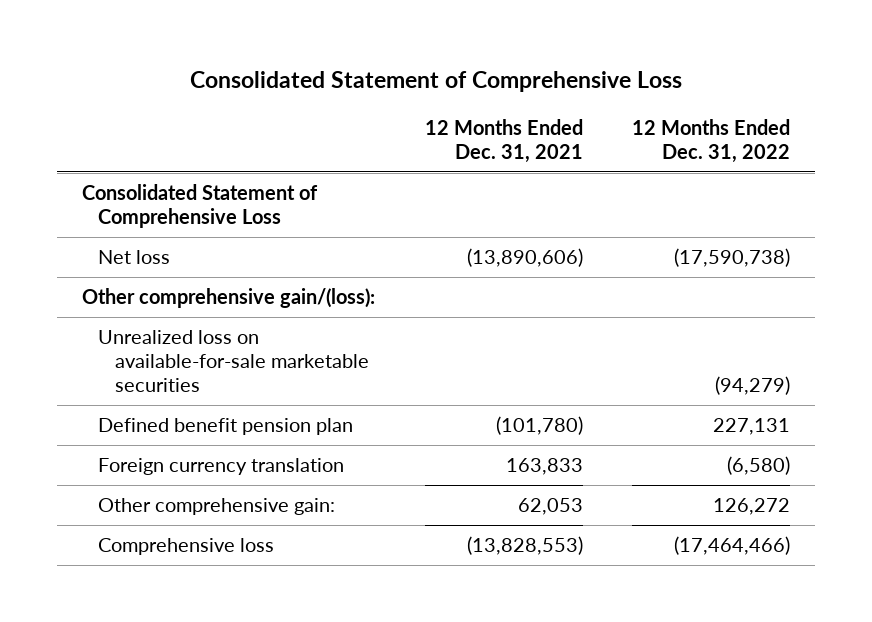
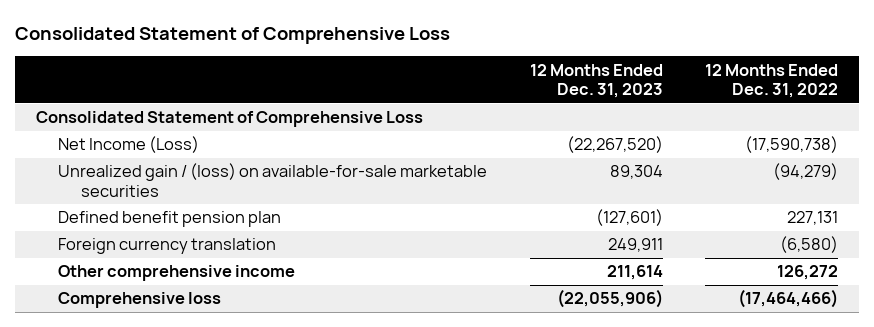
[424,119,583,164] 12 Months Ended Dec. 31, 2021 -> none
none -> [529,63,663,99] 12 Months Ended Dec. 31, 2023
[81,288,375,309] Other comprehensive gain/(loss): -> none
[98,250,171,265] Net loss -> [58,136,200,154] Net Income (Loss)
[98,330,369,393] Unrealized loss on available-for-sale marketable securities -> [58,163,488,197] Unrealized gain / (loss) on available-for-sale marketable securities
[98,498,336,516] Other comprehensive gain: -> [58,265,296,282] Other comprehensive income

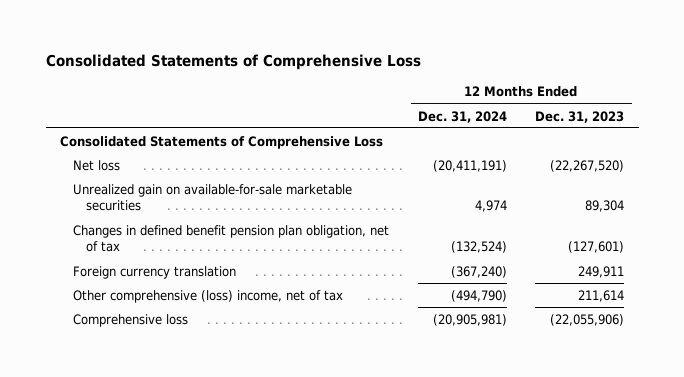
[14,26,450,44] Consolidated Statement of Comprehensive Loss -> [45,54,421,71] Consolidated Statements of Comprehensive Loss
[705,63,839,99] 12 Months Ended Dec. 31, 2022 -> none
none -> [417,110,507,123] Dec. 31, 2024
[35,111,423,128] Consolidated Statement of Comprehensive Loss -> [59,135,383,149] Consolidated Statements of Comprehensive Loss
[58,136,200,154] Net Income (Loss) -> [73,159,121,171] Net loss
[58,163,488,197] Unrealized gain / (loss) on available-for-sale marketable securities -> [73,183,353,212] Unrealized gain on available-for-sale marketable securities
[58,211,282,228] Defined benefit pension plan -> [73,224,390,253] Changes in defined benefit pension plan obligation, net of tax
[58,265,296,282] Other comprehensive income -> [73,289,344,303] Other comprehensive (loss) income, net of tax

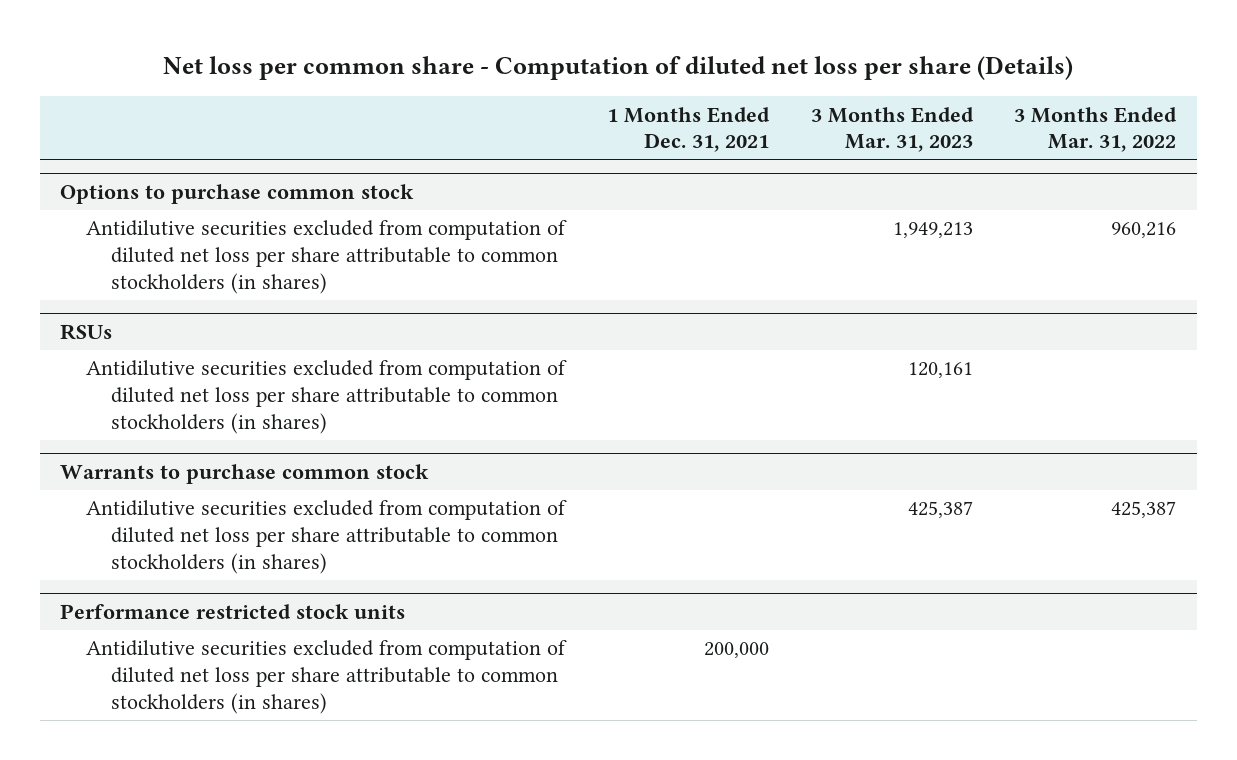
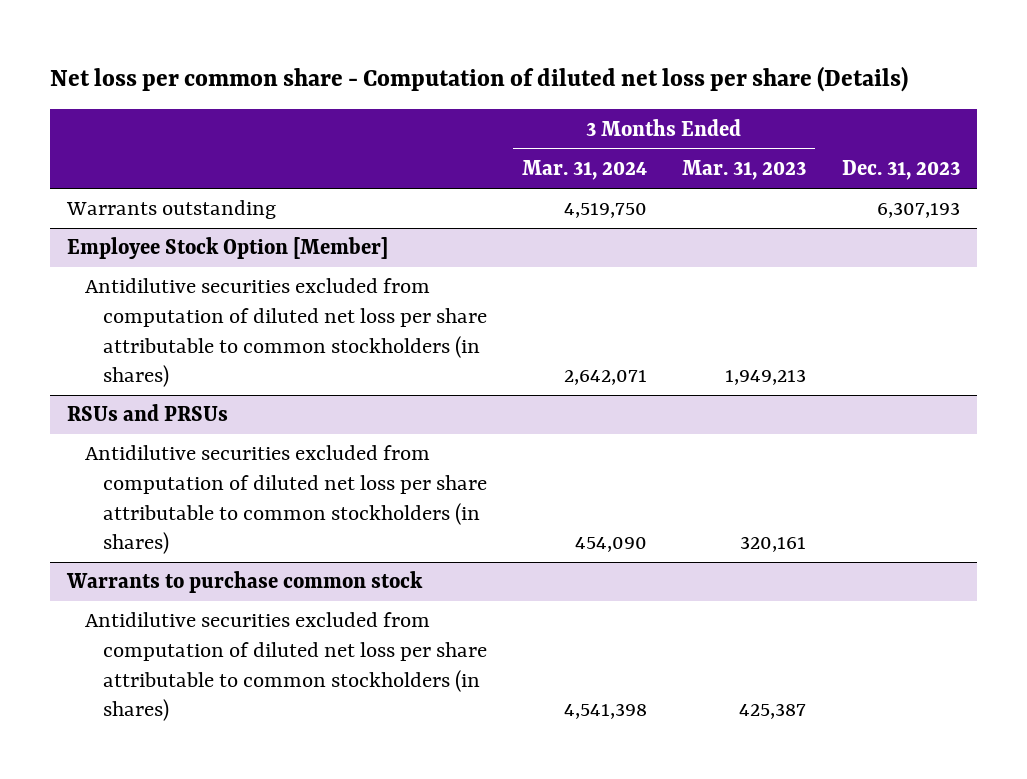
[606,106,770,153] 1 Months Ended Dec. 31, 2021 -> none
[1014,106,1178,153] 3 Months Ended Mar. 31, 2022 -> none
none -> [522,160,648,181] Mar. 31, 2024
none -> [841,160,960,181] Dec. 31, 2023
none -> [66,200,277,220] Warrants outstanding
[60,183,415,204] Options to purchase common stock -> [67,237,389,260] Employee Stock Option [Member]
[60,323,113,340] RSUs -> [67,404,229,422] RSUs and PRSUs
[907,362,973,379] 120,161 -> [740,536,807,553] 320,161
[60,603,406,619] Performance restricted stock units -> none
[85,640,567,715] Antidilutive securities excluded from computation of diluted net loss per share attributable to common stockholders (in shares) -> none

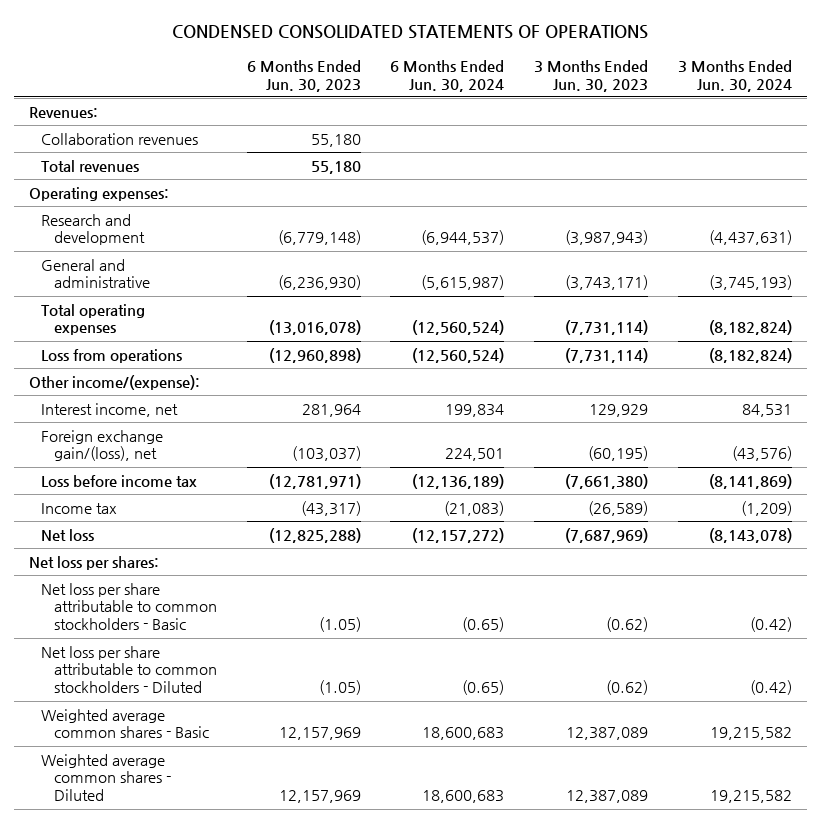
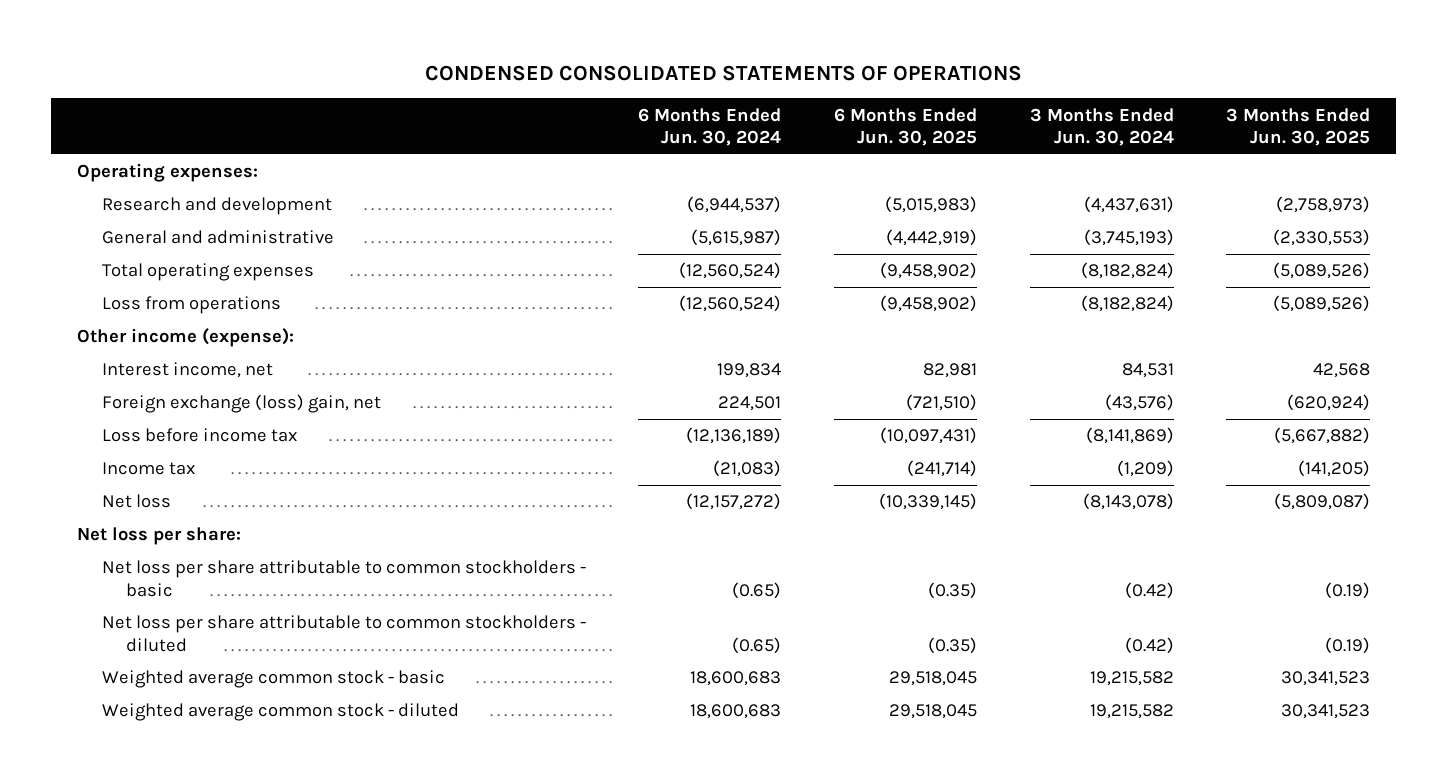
[246,59,361,92] 6 Months Ended Jun. 30, 2023 -> none
[534,59,649,92] 3 Months Ended Jun. 30, 2023 -> none
none -> [833,107,977,147] 6 Months Ended Jun. 30, 2025
none -> [1226,107,1371,147] 3 Months Ended Jun. 30, 2025
[29,106,99,118] Revenues: -> none
[41,132,199,145] Collaboration revenues -> none
[41,159,140,172] Total revenues -> none
[29,374,201,390] Other income/(expense): -> [77,328,295,348] Other income (expense):
[41,429,164,462] Foreign exchange gain/(loss), net -> [101,394,381,414] Foreign exchange (loss) gain, net
[29,555,160,570] Net loss per shares: -> [77,527,242,546] Net loss per share:
[41,582,217,631] Net loss per share attributable to common stockholders - Basic -> [101,560,586,597] Net loss per share attributable to common stockholders - basic
[41,645,217,694] Net loss per share attributable to common stockholders - Diluted -> [101,615,586,652] Net loss per share attributable to common stockholders - diluted
[41,708,209,739] Weighted average common shares - Basic -> [101,670,445,689] Weighted average common stock - basic
[41,753,171,802] Weighted average common shares - Diluted -> [101,703,459,722] Weighted average common stock - diluted

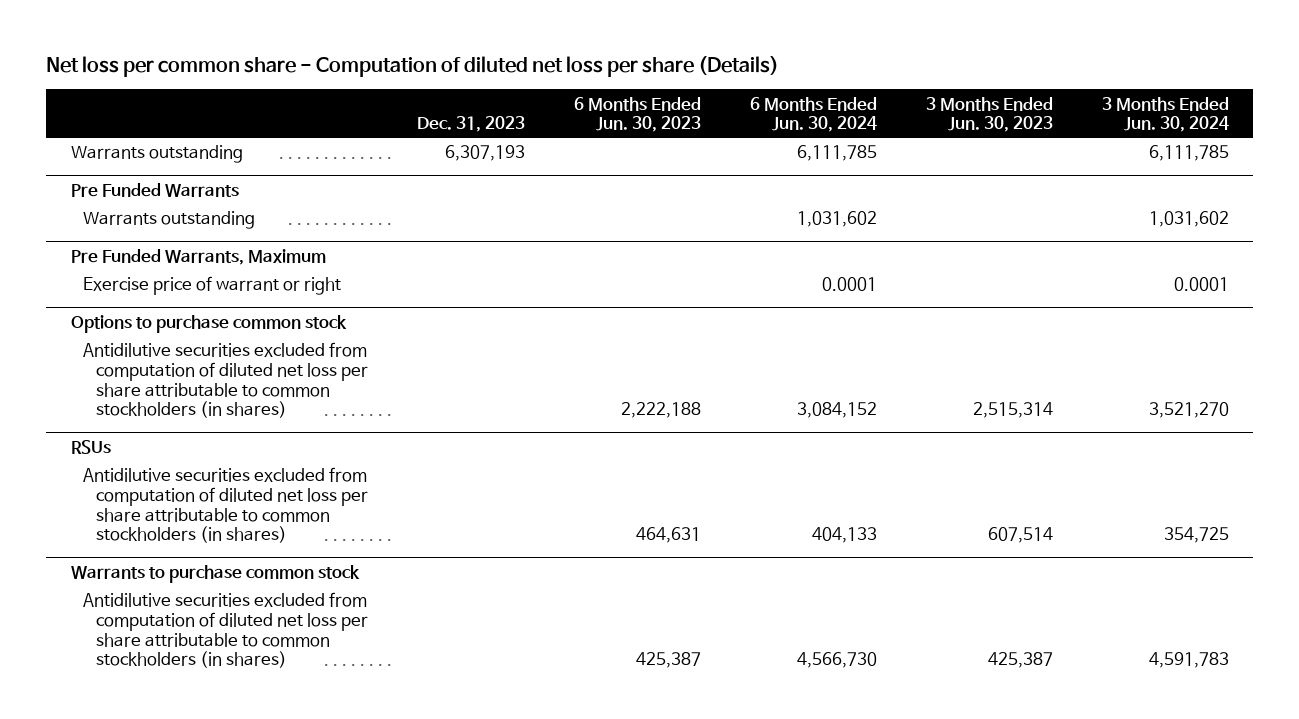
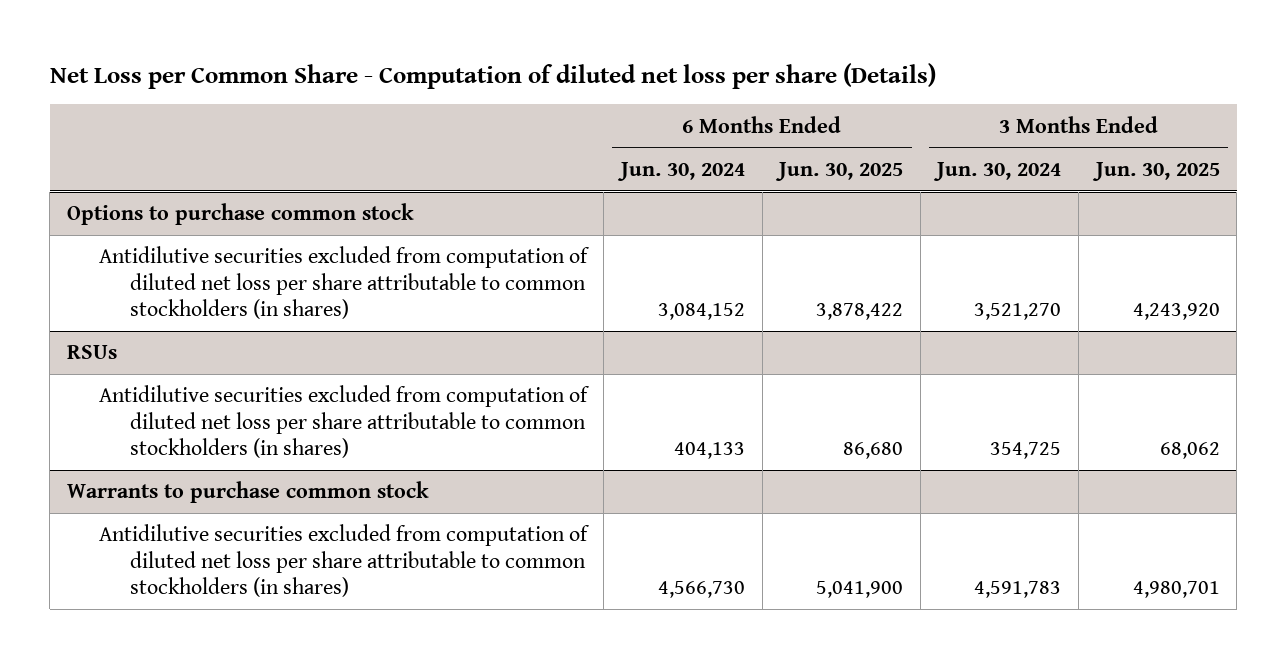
[46,56,780,78] Net loss per common share - Computation of diluted net loss per share (Details) -> [49,62,936,89] Net Loss per Common Share - Computation of diluted net loss per share (Details)
[416,116,525,133] Dec. 31, 2023 -> none
[573,96,701,133] 6 Months Ended Jun. 30, 2023 -> none
[925,96,1053,133] 3 Months Ended Jun. 30, 2023 -> none
none -> [775,161,904,181] Jun. 30, 2025
none -> [1091,161,1220,181] Jun. 30, 2025
[70,145,243,164] Warrants outstanding -> none
[70,183,239,198] Pre Funded Warrants -> none
[83,211,256,230] Warrants outstanding -> none
[70,249,326,266] Pre Funded Warrants, Maximum -> none
[83,276,342,296] Exercise price of warrant or right -> none

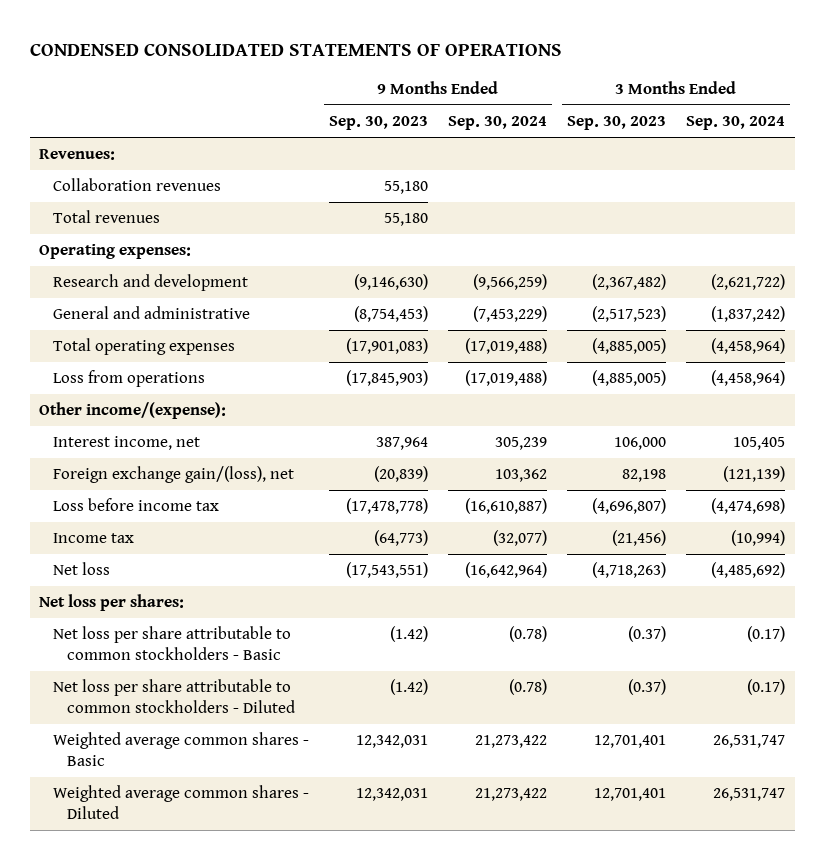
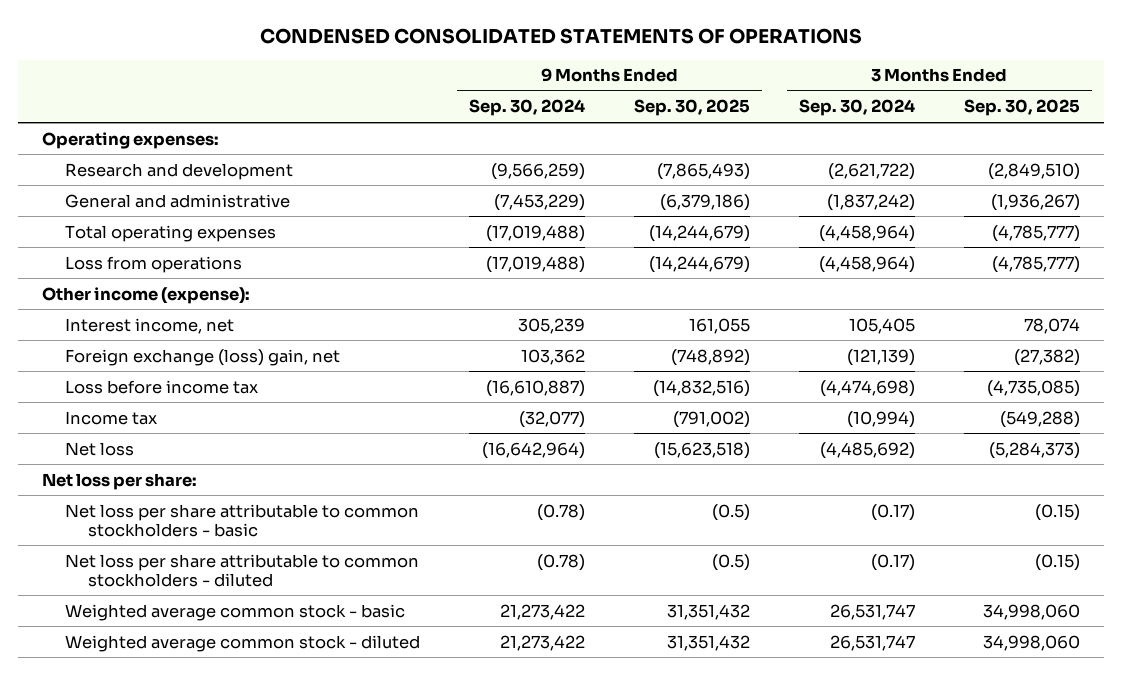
[328,116,428,131] Sep. 30, 2023 -> none
[566,116,666,131] Sep. 30, 2023 -> none
none -> [634,99,751,117] Sep. 30, 2025
none -> [963,99,1080,117] Sep. 30, 2025
[39,149,116,161] Revenues: -> none
[53,178,222,192] Collaboration revenues -> none
[53,210,161,224] Total revenues -> none
[39,402,227,420] Other income/(expense): -> [42,286,251,304] Other income (expense):
[53,466,295,484] Foreign exchange gain/(loss), net -> [65,348,341,366] Foreign exchange (loss) gain, net
[39,594,185,612] Net loss per shares: -> [42,472,198,490] Net loss per share:
[53,626,292,660] Net loss per share attributable to common stockholders - Basic -> [65,503,420,537] Net loss per share attributable to common stockholders - basic
[53,679,295,713] Net loss per share attributable to common stockholders - Diluted -> [65,553,420,587] Net loss per share attributable to common stockholders - diluted
[53,732,310,766] Weighted average common shares - Basic -> [65,603,406,621] Weighted average common stock - basic
[53,785,310,819] Weighted average common shares - Diluted -> [65,634,421,652] Weighted average common stock - diluted

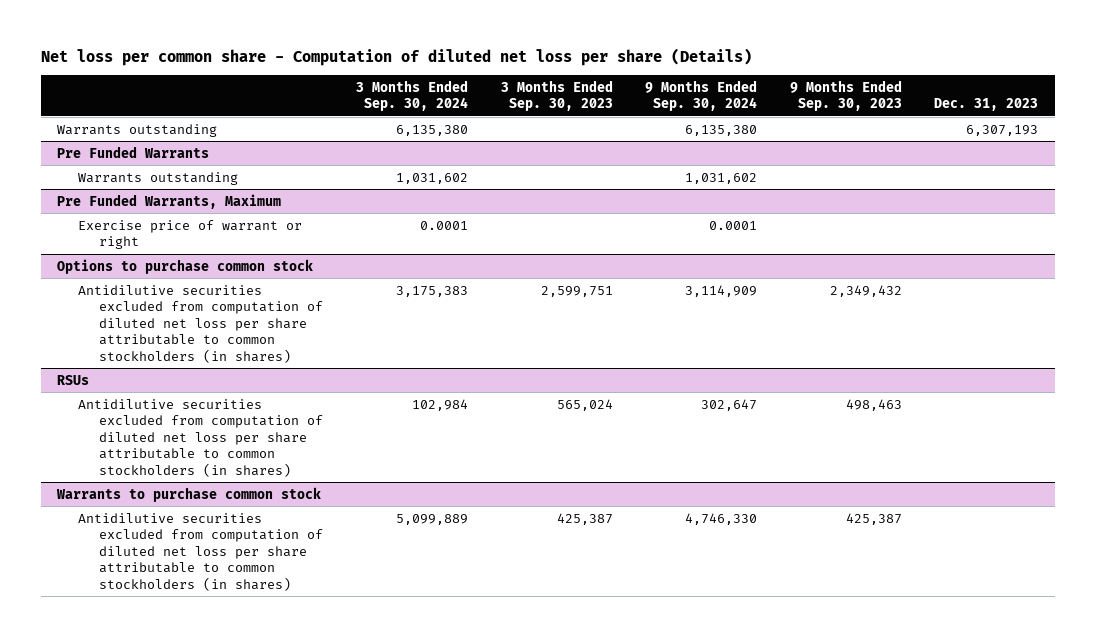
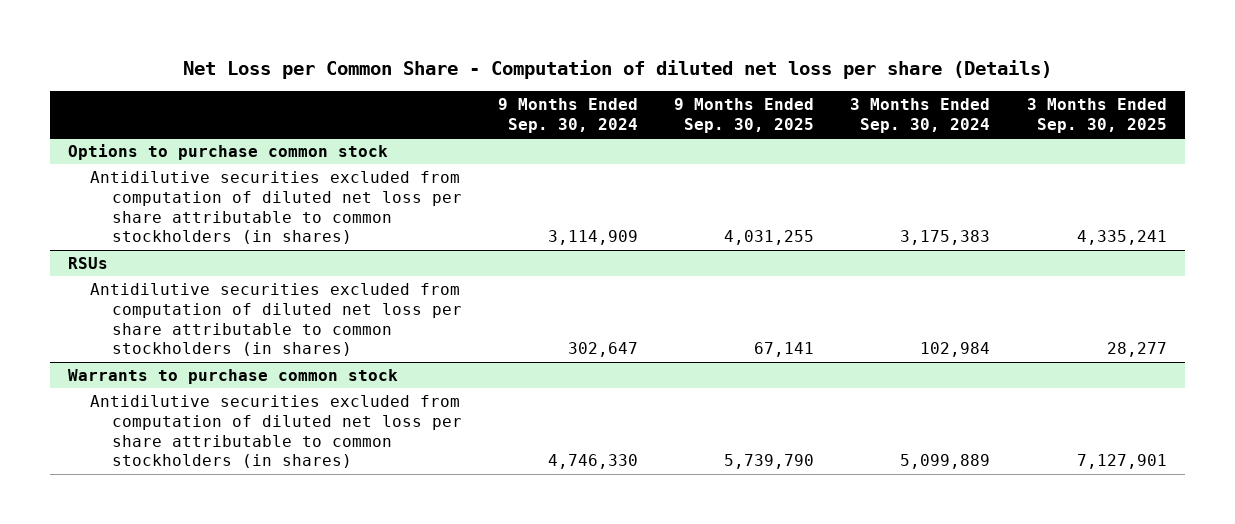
[41,47,753,66] Net loss per common share - Computation of diluted net loss per share (Details) -> [182,60,1052,80] Net Loss per Common Share - Computation of diluted net loss per share (Details)
[500,79,613,112] 3 Months Ended Sep. 30, 2023 -> none
[789,79,902,112] 9 Months Ended Sep. 30, 2023 -> none
[934,98,1039,112] Dec. 31, 2023 -> none
none -> [674,98,815,134] 9 Months Ended Sep. 30, 2025
none -> [1026,98,1167,134] 3 Months Ended Sep. 30, 2025
[57,123,218,137] Warrants outstanding -> none
[57,145,210,158] Pre Funded Warrants -> none
[78,171,239,185] Warrants outstanding -> none
[57,193,282,209] Pre Funded Warrants, Maximum -> none
[78,219,303,250] Exercise price of warrant or right -> none

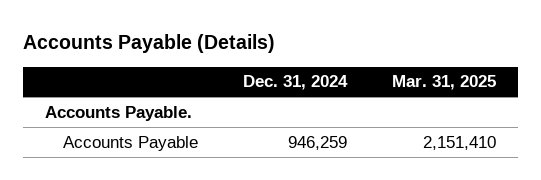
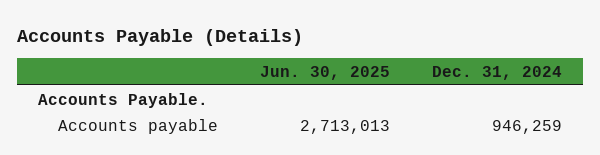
[391,75,496,91] Mar. 31, 2025 -> none
none -> [259,65,390,80] Jun. 30, 2025
[62,135,198,151] Accounts Payable -> [58,118,219,134] Accounts payable

